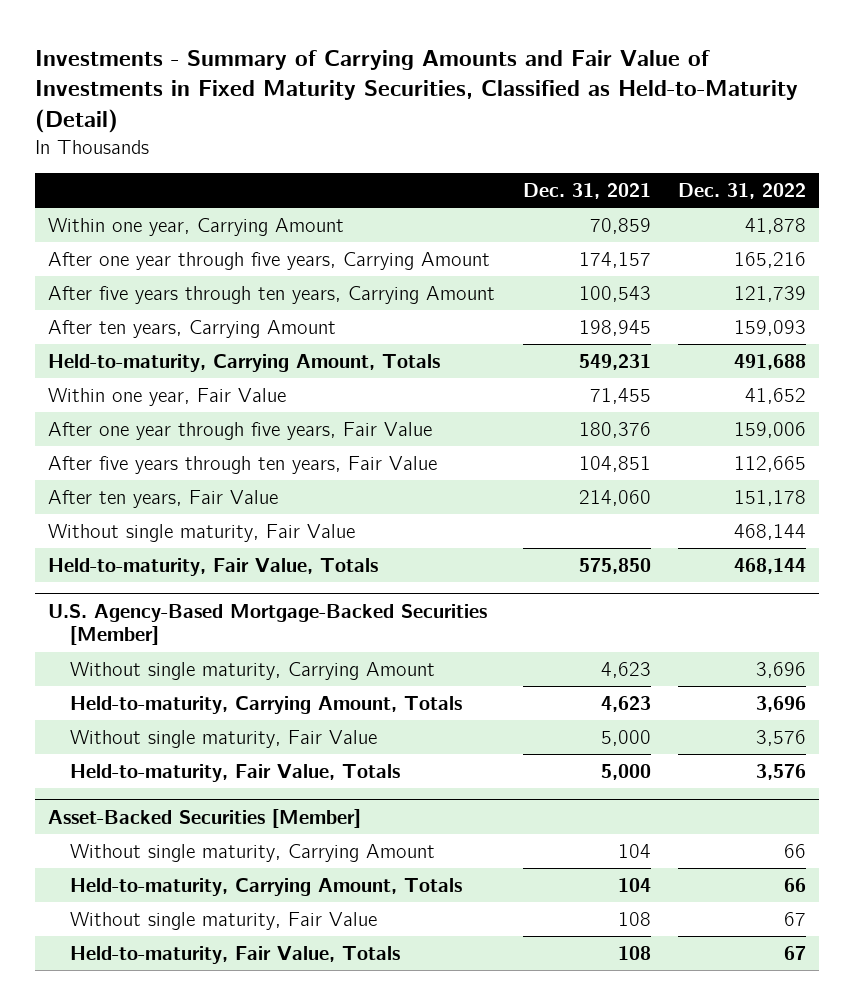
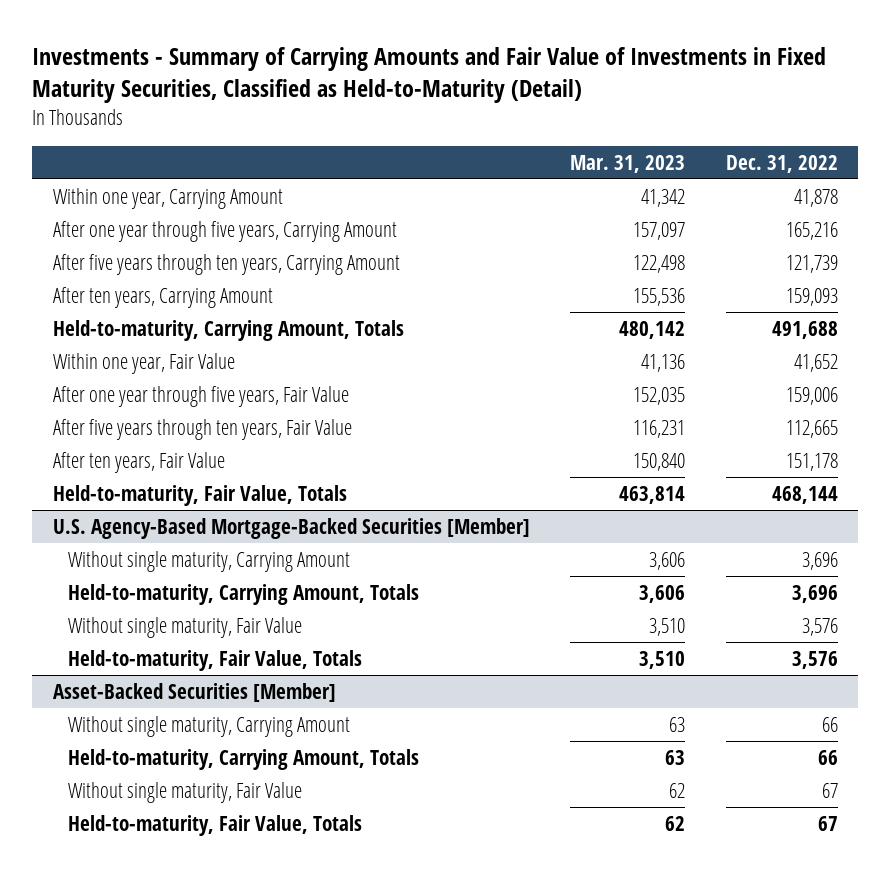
[522,183,651,200] Dec. 31, 2021 -> none
none -> [570,155,686,174] Mar. 31, 2023
[48,523,356,542] Without single maturity, Fair Value -> none

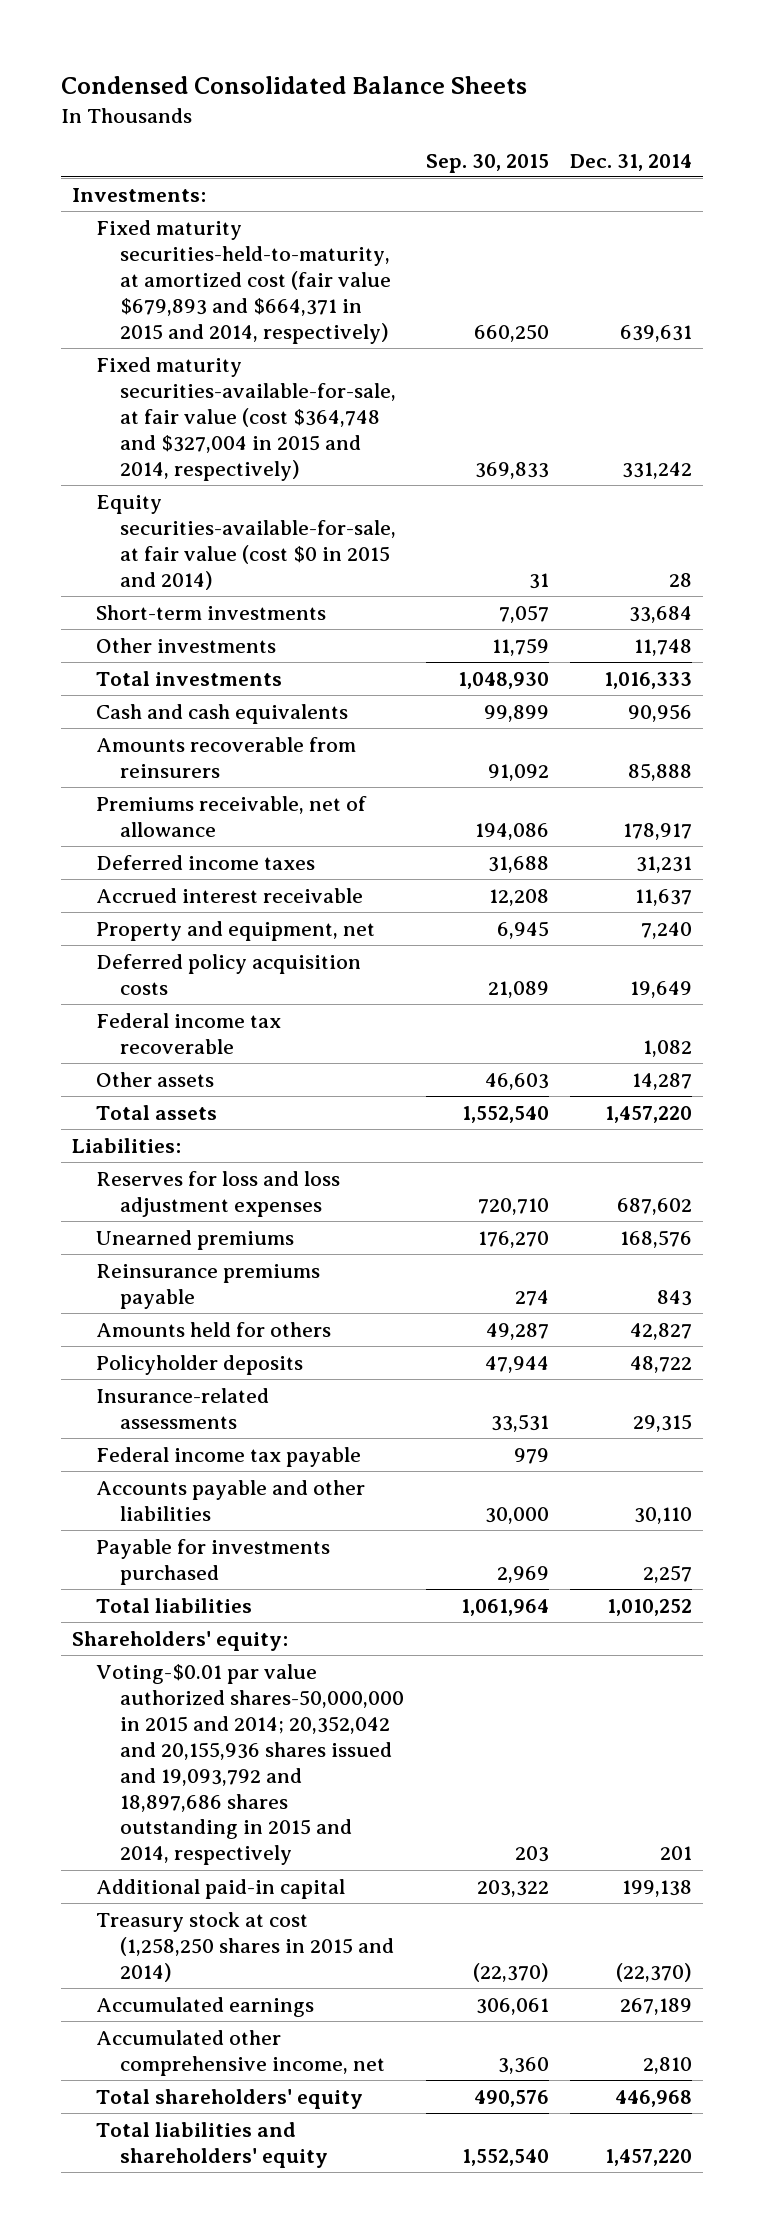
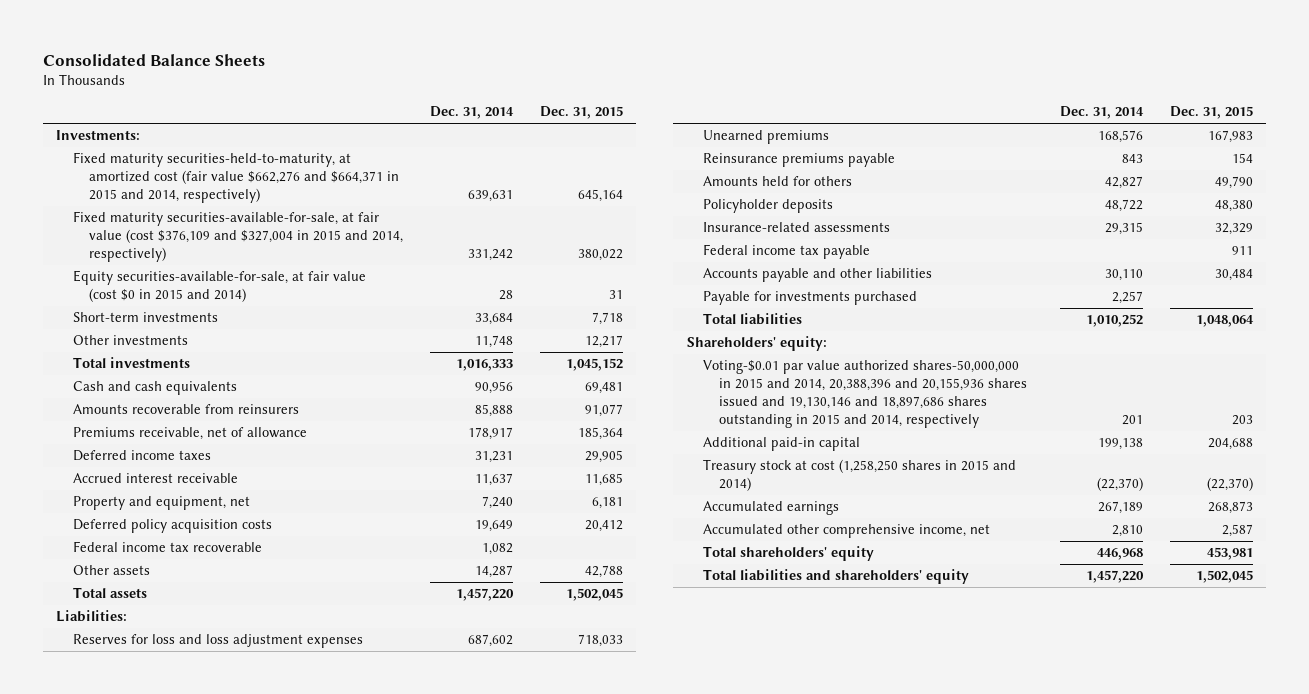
[61,75,528,94] Condensed Consolidated Balance Sheets -> [42,53,265,66] Consolidated Balance Sheets
[425,153,549,173] Sep. 30, 2015 -> none
none -> [539,106,623,120] Dec. 31, 2015
[96,219,392,344] Fixed maturity securities-held-to-maturity, at amortized cost (fair value $679,893 and $664,371 in 2015 and 2014, respectively) -> [72,152,399,203] Fixed maturity securities-held-to-maturity, at amortized cost (fair value $662,276 and $664,371 in 2015 and 2014, respectively)
[96,356,397,481] Fixed maturity securities-available-for-sale, at fair value (cost $364,748 and $327,004 in 2015 and 2014, respectively) -> [72,211,403,262] Fixed maturity securities-available-for-sale, at fair value (cost $376,109 and $327,004 in 2015 and 2014, respectively)
[96,1663,405,1866] Voting-$0.01 par value authorized shares-50,000,000 in 2015 and 2014; 20,352,042 and 20,155,936 shares issued and 19,093,792 and 18,897,686 shares outstanding in 2015 and 2014, respectively -> [702,360,1027,428] Voting-$0.01 par value authorized shares-50,000,000 in 2015 and 2014, 20,388,396 and 20,155,936 shares issued and 19,130,146 and 18,897,686 shares outstanding in 2015 and 2014, respectively

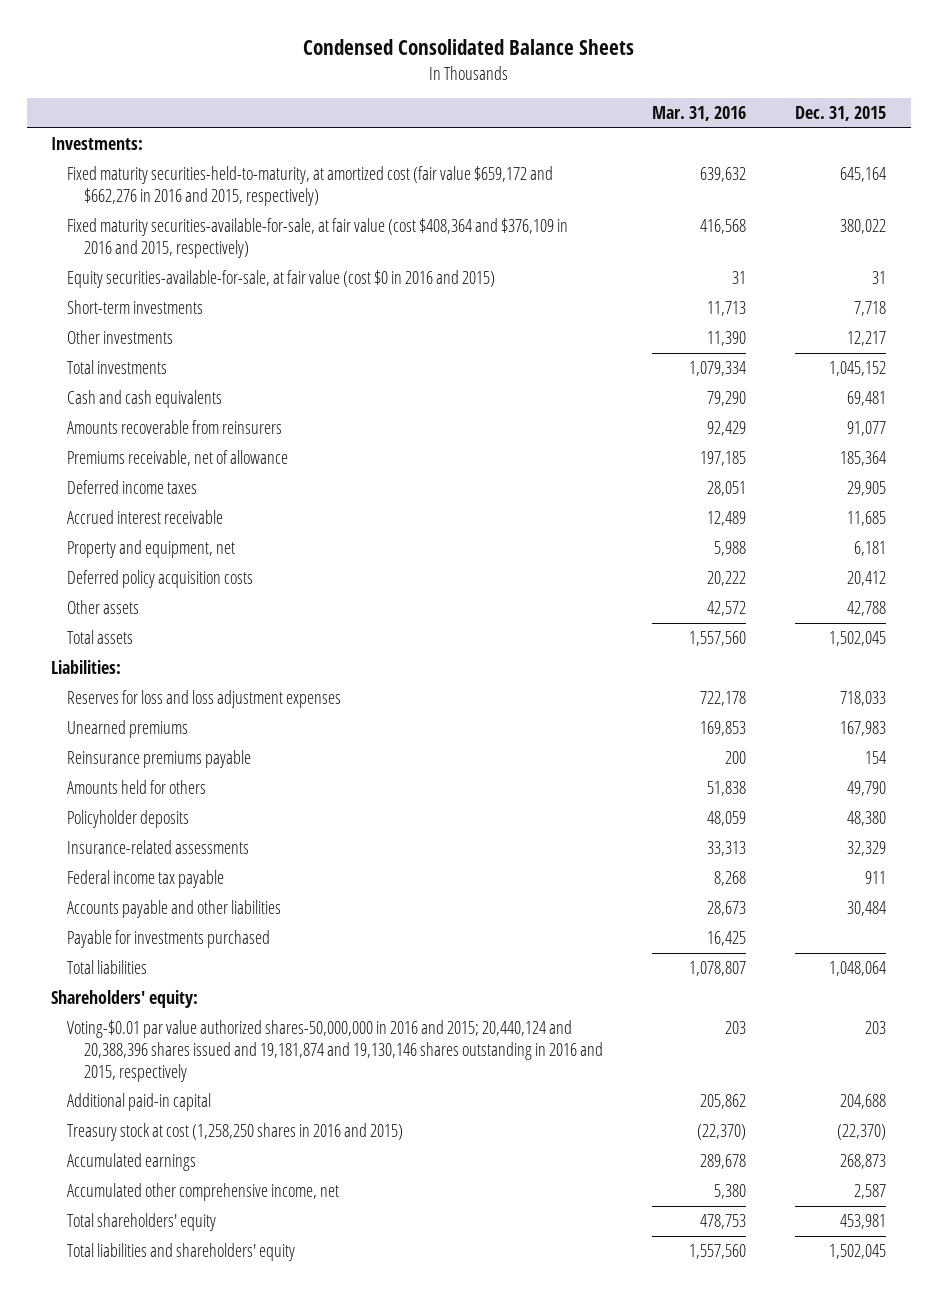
[42,53,265,66] Consolidated Balance Sheets -> [302,39,634,56] Condensed Consolidated Balance Sheets
[429,106,514,120] Dec. 31, 2014 -> none
none -> [651,106,746,122] Mar. 31, 2016
[72,152,399,203] Fixed maturity securities-held-to-maturity, at amortized cost (fair value $662,276 and $664,371 in 2015 and 2014, respectively) -> [67,166,554,207] Fixed maturity securities-held-to-maturity, at amortized cost (fair value $659,172 and $662,276 in 2016 and 2015, respectively)
[72,211,403,262] Fixed maturity securities-available-for-sale, at fair value (cost $376,109 and $327,004 in 2015 and 2014, respectively) -> [67,218,569,259] Fixed maturity securities-available-for-sale, at fair value (cost $408,364 and $376,109 in 2016 and 2015, respectively)
[72,270,366,303] Equity securities-available-for-sale, at fair value (cost $0 in 2015 and 2014) -> [67,270,496,289] Equity securities-available-for-sale, at fair value (cost $0 in 2016 and 2015)
[72,541,262,553] Federal income tax recoverable -> none
[702,360,1027,428] Voting-$0.01 par value authorized shares-50,000,000 in 2015 and 2014, 20,388,396 and 20,155,936 shares issued and 19,130,146 and 18,897,686 shares outstanding in 2015 and 2014, respectively -> [67,1020,603,1082] Voting-$0.01 par value authorized shares-50,000,000 in 2016 and 2015; 20,440,124 and 20,388,396 shares issued and 19,181,874 and 19,130,146 shares outstanding in 2016 and 2015, respectively
[702,459,1016,492] Treasury stock at cost (1,258,250 shares in 2015 and 2014) -> [67,1123,404,1142] Treasury stock at cost (1,258,250 shares in 2016 and 2015)

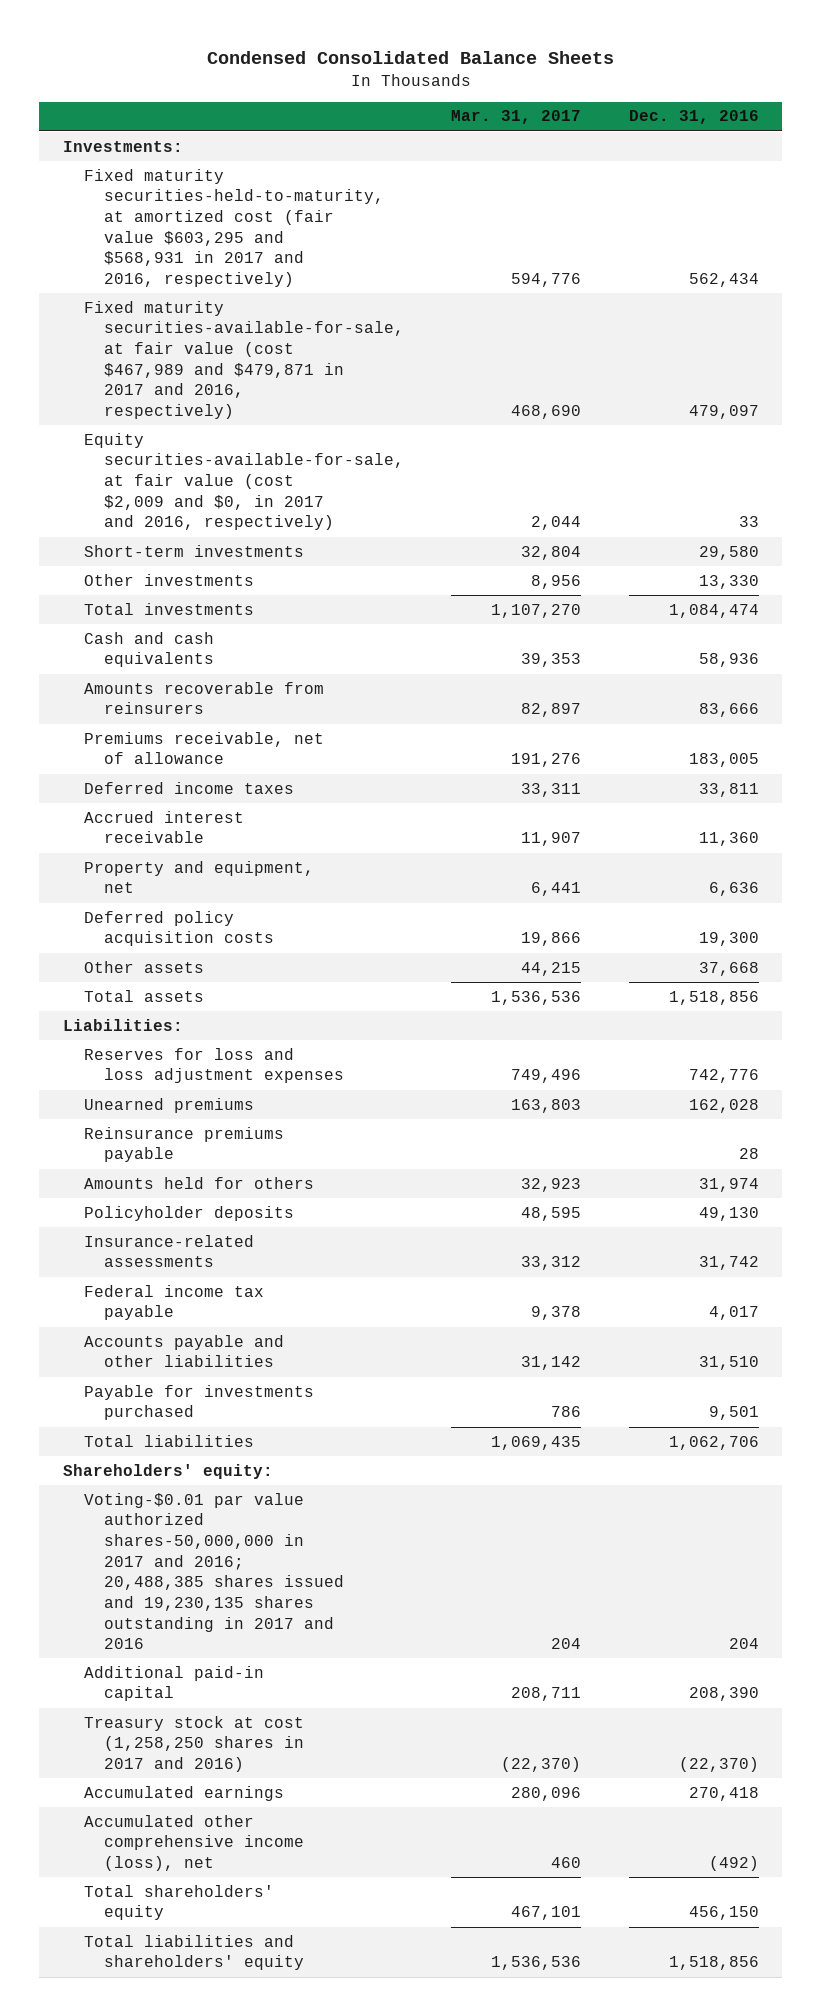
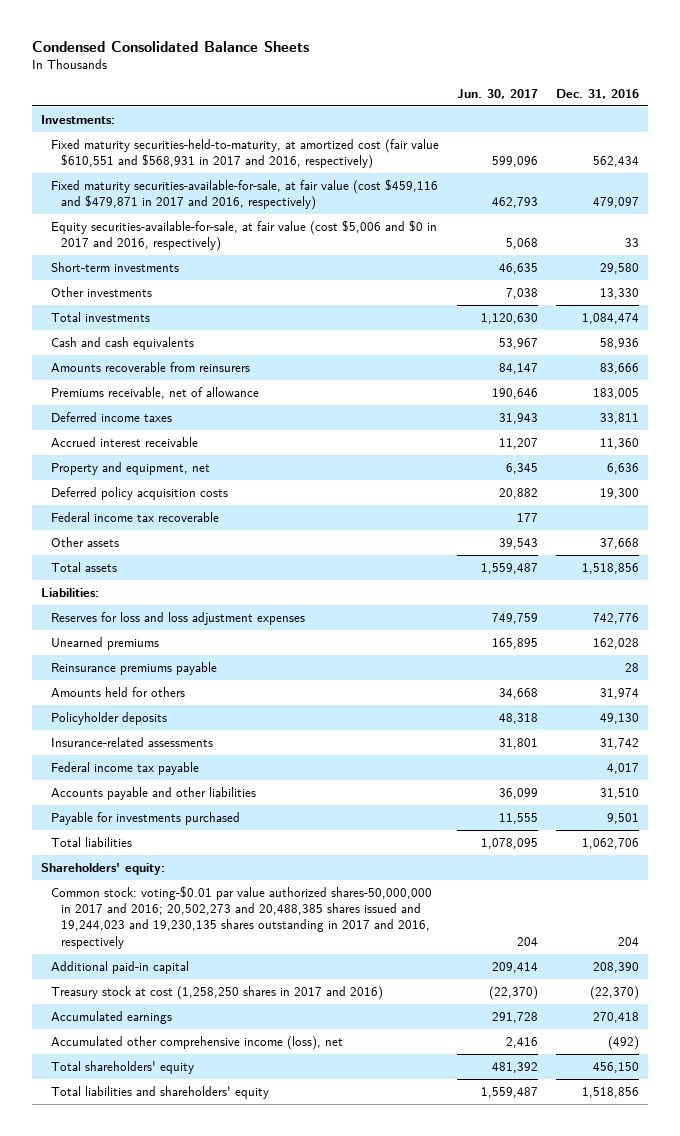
[451,110,582,125] Mar. 31, 2017 -> none
none -> [456,89,538,100] Jun. 30, 2017
[83,168,385,287] Fixed maturity securities-held-to-maturity, at amortized cost (fair value $603,295 and $568,931 in 2017 and 2016, respectively) -> [50,138,439,170] Fixed maturity securities-held-to-maturity, at amortized cost (fair value $610,551 and $568,931 in 2017 and 2016, respectively)
[83,300,405,419] Fixed maturity securities-available-for-sale, at fair value (cost $467,989 and $479,871 in 2017 and 2016, respectively) -> [50,178,438,211] Fixed maturity securities-available-for-sale, at fair value (cost $459,116 and $479,871 in 2017 and 2016, respectively)
[83,432,405,531] Equity securities-available-for-sale, at fair value (cost $2,009 and $0, in 2017 and 2016, respectively) -> [50,219,437,252] Equity securities-available-for-sale, at fair value (cost $5,006 and $0 in 2017 and 2016, respectively)
none -> [50,511,219,522] Federal income tax recoverable
[83,1492,345,1650] Voting-$0.01 par value authorized shares-50,000,000 in 2017 and 2016; 20,488,385 shares issued and 19,230,135 shares outstanding in 2017 and 2016 -> [50,885,432,949] Common stock: voting-$0.01 par value authorized shares-50,000,000 in 2017 and 2016; 20,502,273 and 20,488,385 shares issued and 19,244,023 and 19,230,135 shares outstanding in 2017 and 2016, respectively

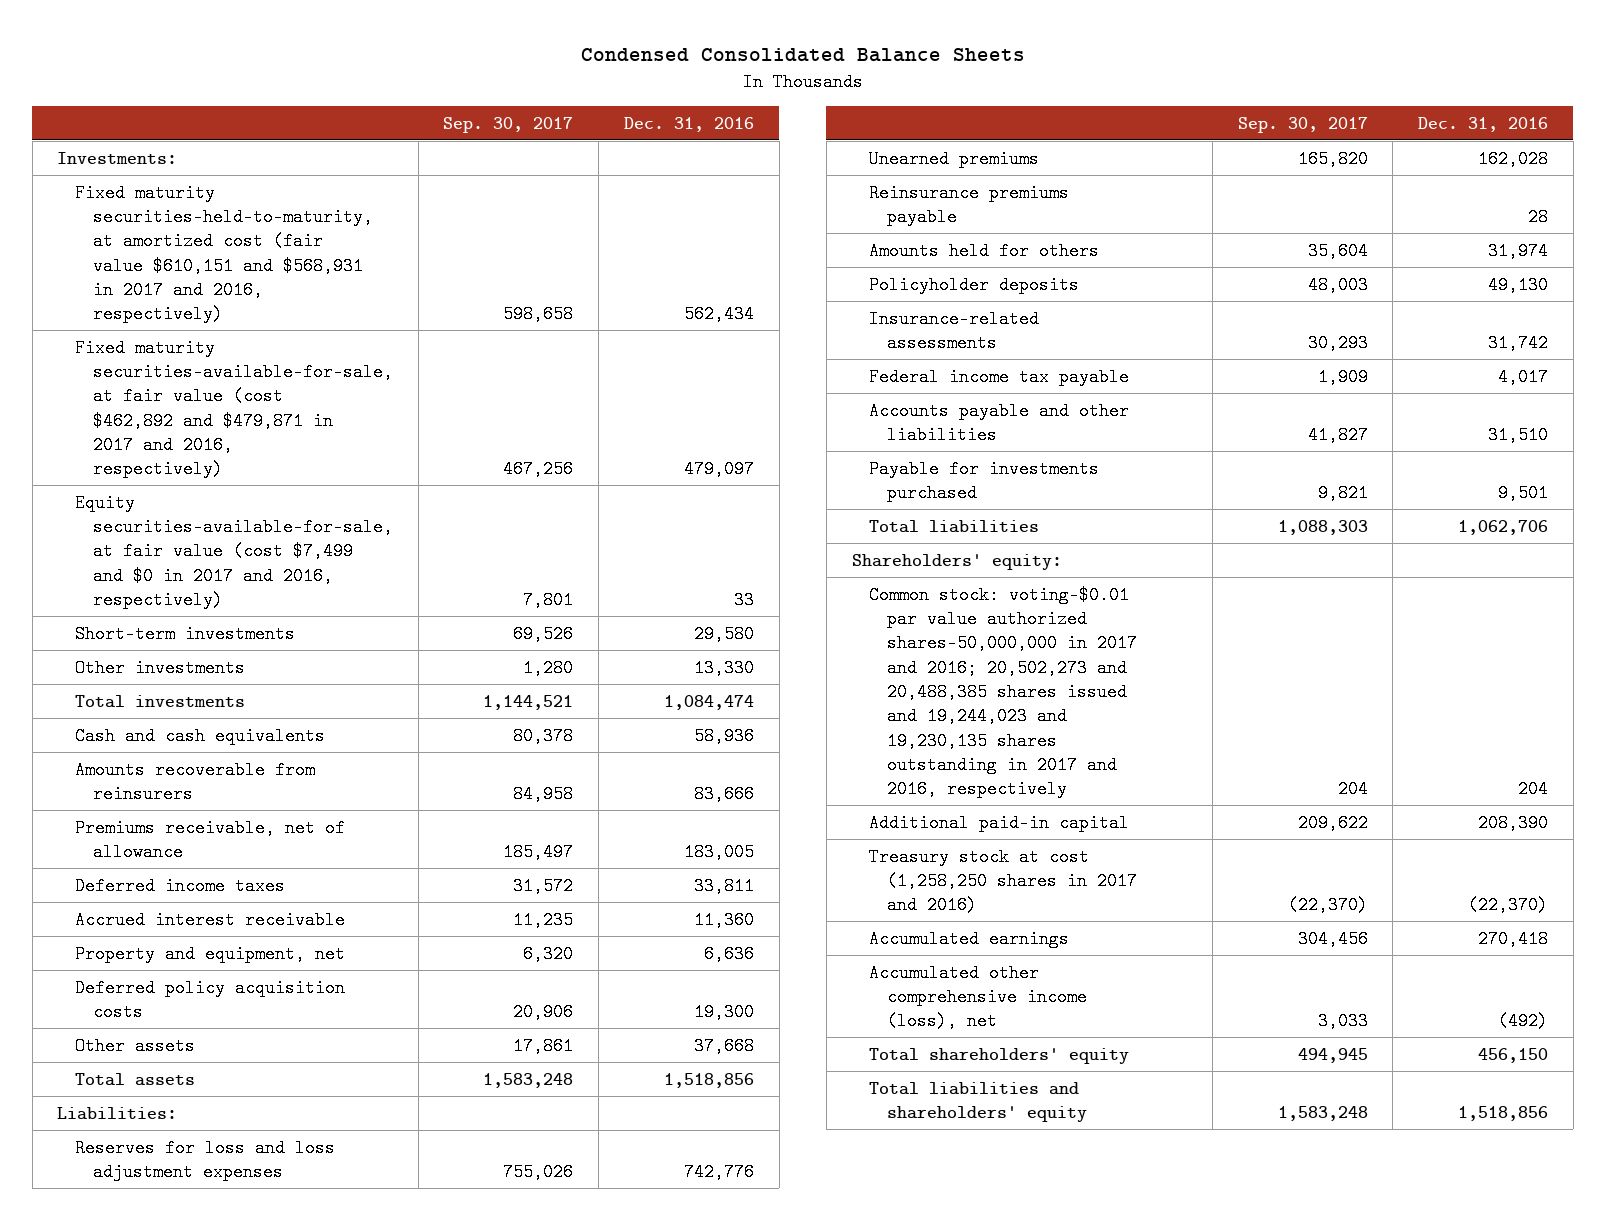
[456,89,538,100] Jun. 30, 2017 -> none
none -> [443,116,574,133] Sep. 30, 2017
[50,138,439,170] Fixed maturity securities-held-to-maturity, at amortized cost (fair value $610,551 and $568,931 in 2017 and 2016, respectively) -> [75,183,374,324] Fixed maturity securities-held-to-maturity, at amortized cost (fair value $610,151 and $568,931 in 2017 and 2016, respectively)
[50,178,438,211] Fixed maturity securities-available-for-sale, at fair value (cost $459,116 and $479,871 in 2017 and 2016, respectively) -> [75,338,394,479] Fixed maturity securities-available-for-sale, at fair value (cost $462,892 and $479,871 in 2017 and 2016, respectively)
[50,219,437,252] Equity securities-available-for-sale, at fair value (cost $5,006 and $0 in 2017 and 2016, respectively) -> [75,493,394,609] Equity securities-available-for-sale, at fair value (cost $7,499 and $0 in 2017 and 2016, respectively)
[50,511,219,522] Federal income tax recoverable -> none

